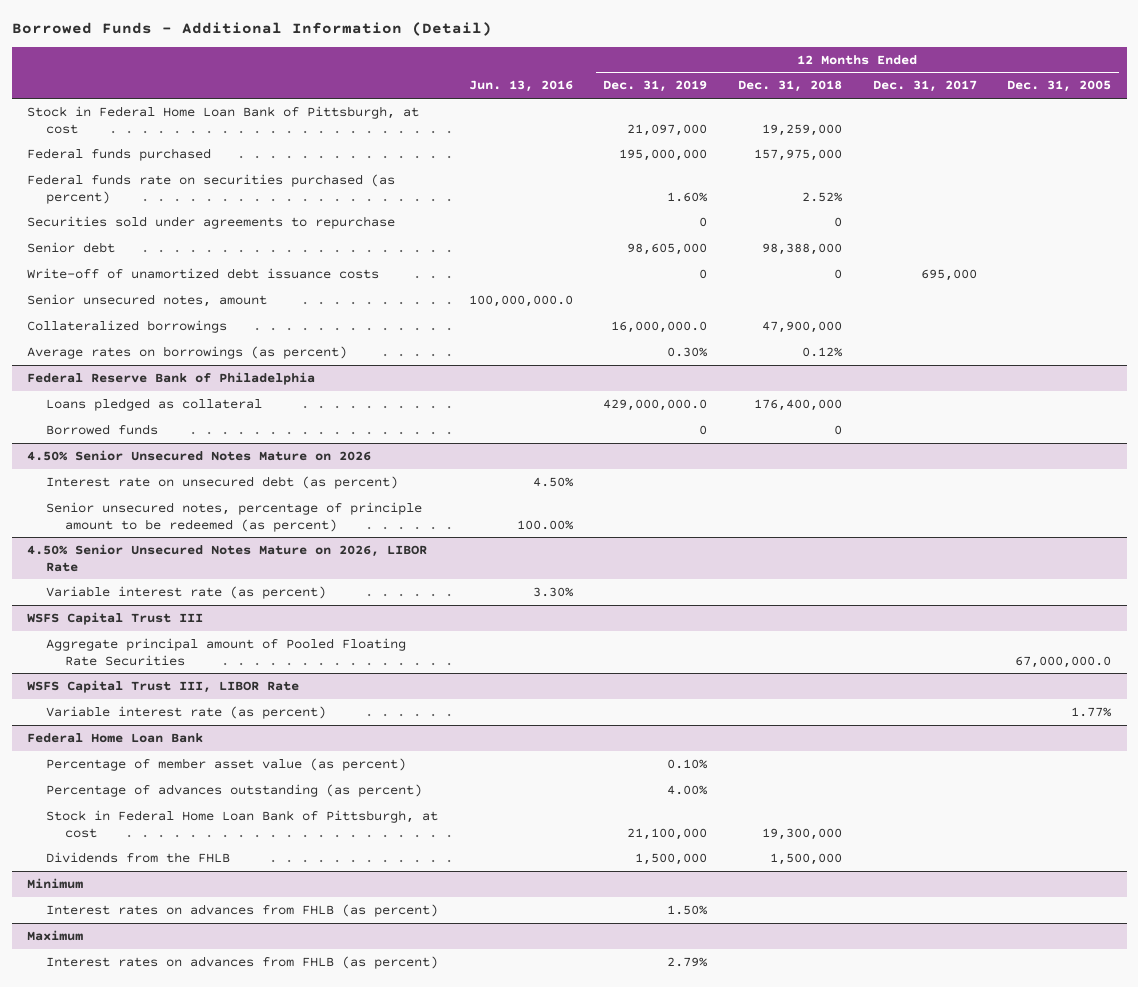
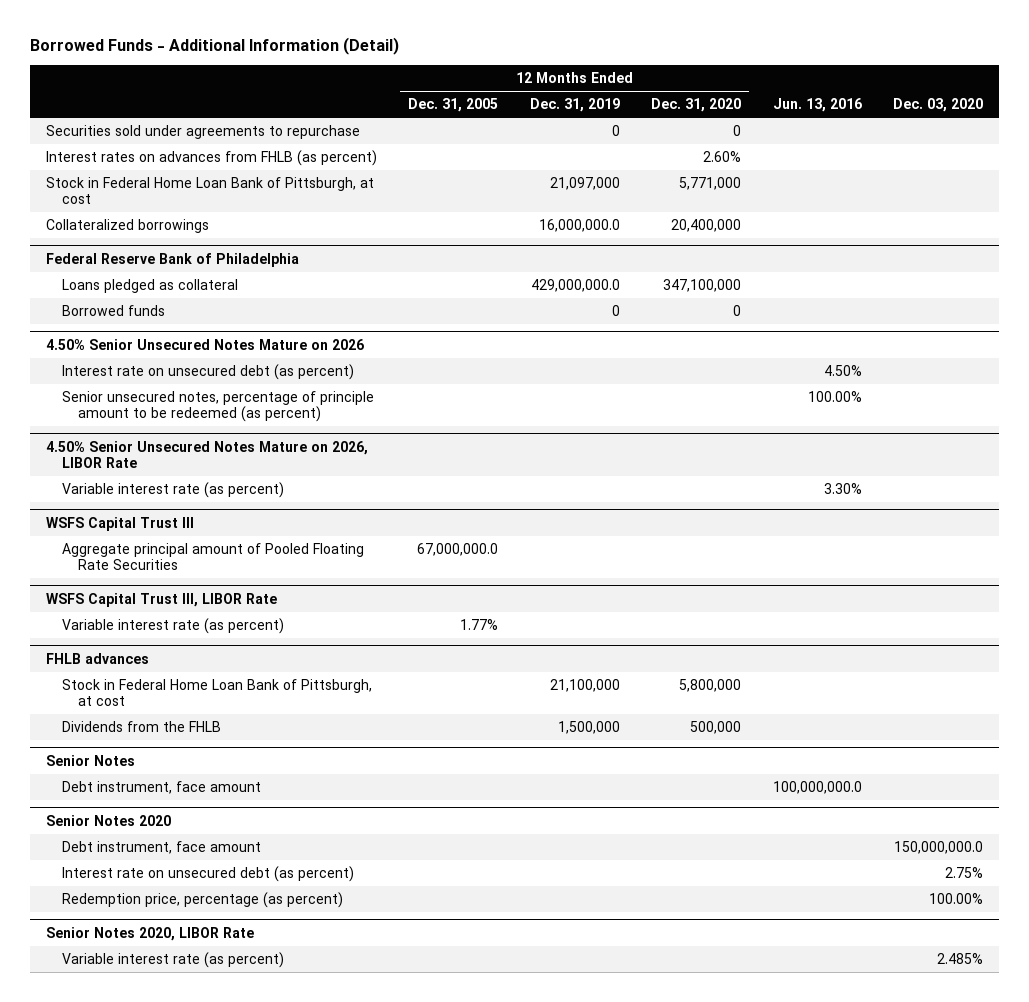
[737,80,842,93] Dec. 31, 2018 -> none
[872,80,977,93] Dec. 31, 2017 -> none
none -> [651,97,742,112] Dec. 31, 2020
none -> [893,97,984,112] Dec. 03, 2020
[27,147,212,161] Federal funds purchased -> none
[27,173,396,204] Federal funds rate on securities purchased (as percent) -> none
[27,241,116,253] Senior debt -> none
[27,267,380,279] Write-off of unamortized debt issuance costs -> none
[27,293,268,307] Senior unsecured notes, amount -> none
none -> [45,149,377,166] Interest rates on advances from FHLB (as percent)
[27,105,420,134] Stock in Federal Home Loan Bank of Pittsburgh, at cost -> [45,176,374,204] Stock in Federal Home Loan Bank of Pittsburgh, at cost
[27,345,348,359] Average rates on borrowings (as percent) -> none
[45,757,406,771] Percentage of member asset value (as percent) -> none
[45,783,422,797] Percentage of advances outstanding (as percent) -> none
[27,732,204,743] Federal Home Loan Bank -> [45,652,149,664] FHLB advances
[27,877,84,889] Minimum -> none
[45,903,438,917] Interest rates on advances from FHLB (as percent) -> none
[27,929,84,941] Maximum -> none
[45,955,438,969] Interest rates on advances from FHLB (as percent) -> none
none -> [45,754,135,766] Senior Notes
none -> [62,780,262,794] Debt instrument, face amount
none -> [45,814,171,826] Senior Notes 2020
none -> [62,840,262,854] Debt instrument, face amount
none -> [62,865,355,882] Interest rate on unsecured debt (as percent)
none -> [62,891,344,908] Redemption price, percentage (as percent)
none -> [45,926,254,941] Senior Notes 2020, LIBOR Rate
none -> [62,951,285,968] Variable interest rate (as percent)

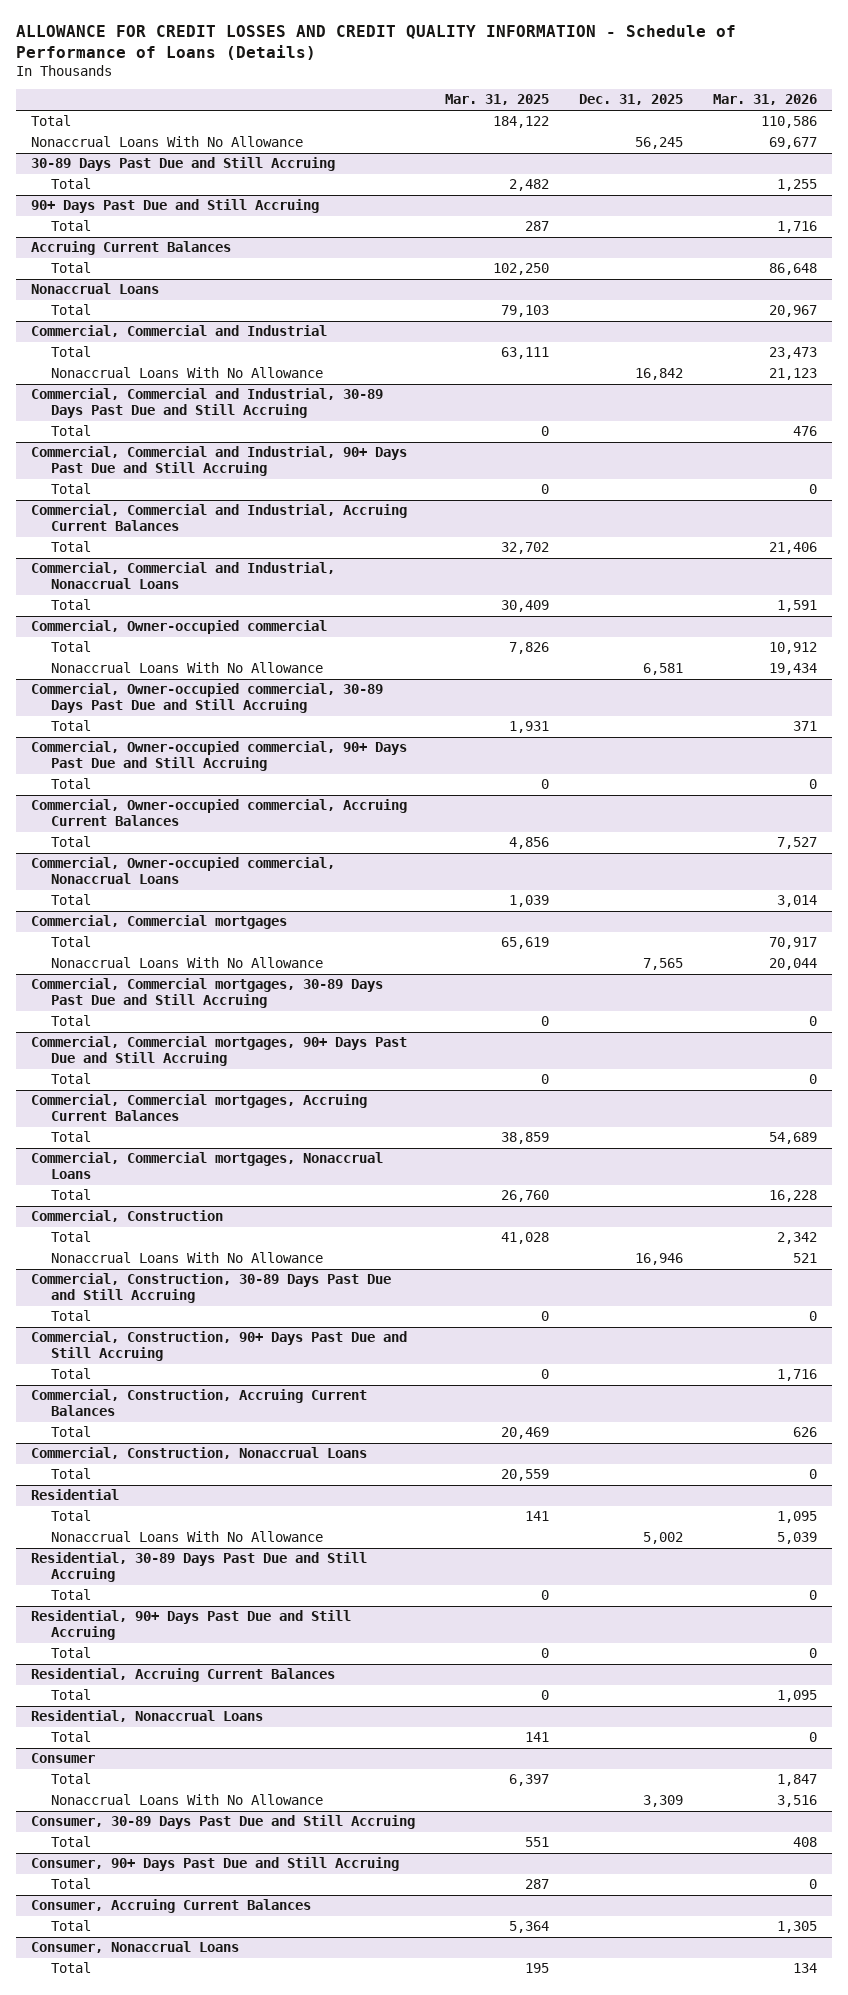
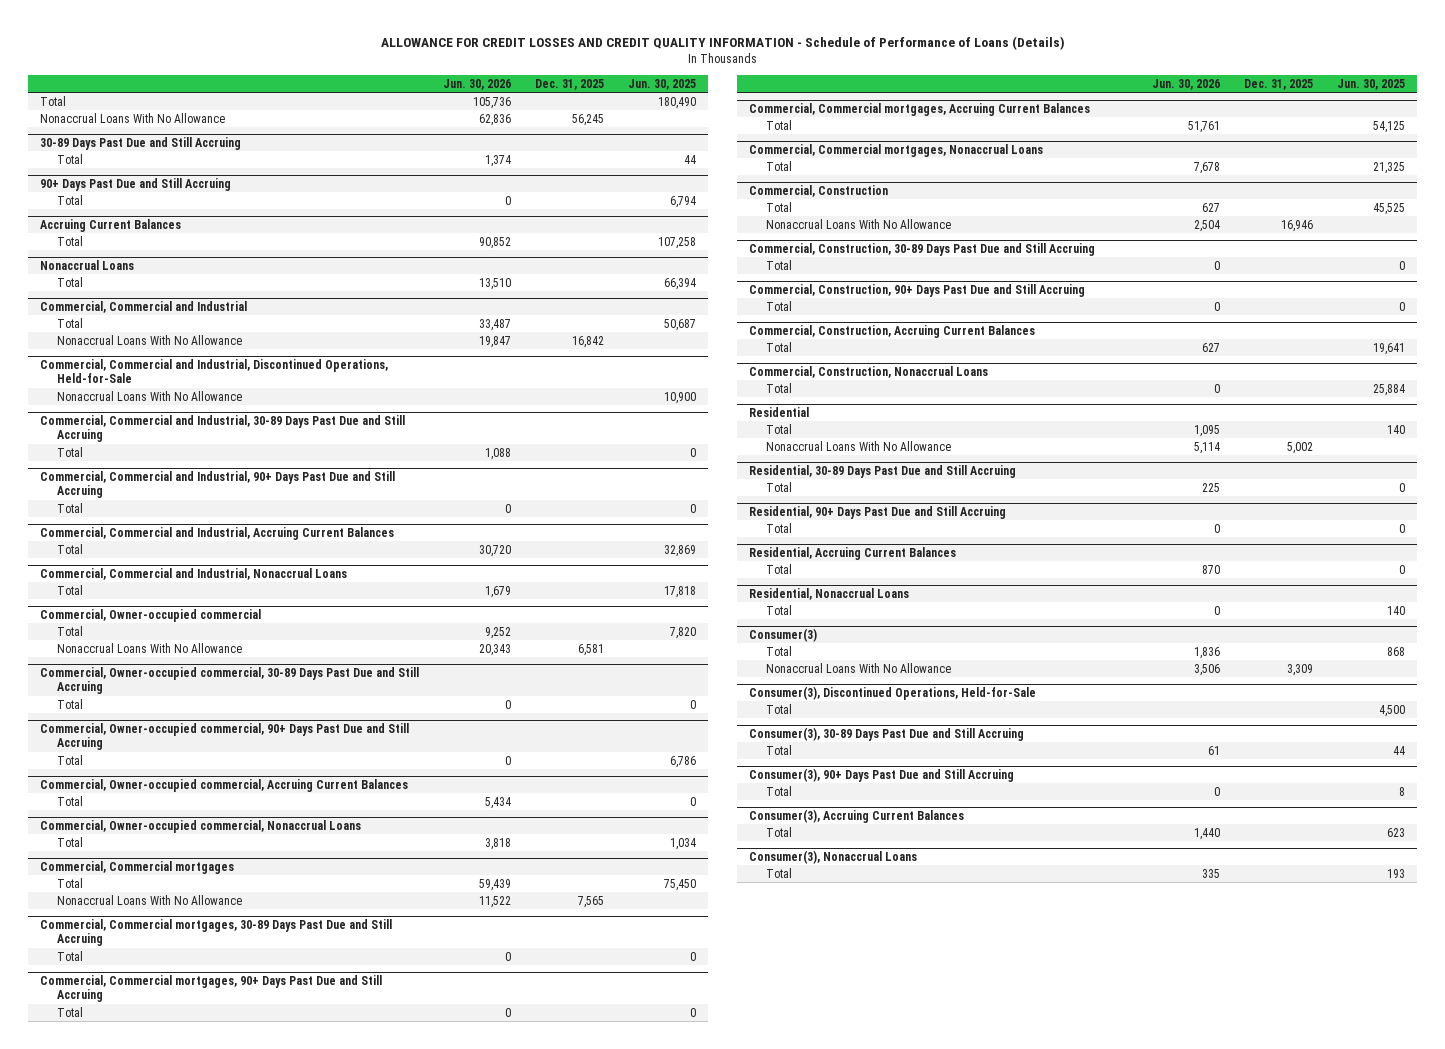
[445,94,550,106] Mar. 31, 2025 -> none
[712,94,817,106] Mar. 31, 2026 -> none
none -> [443,78,512,90] Jun. 30, 2026
none -> [627,78,696,90] Jun. 30, 2025
none -> [40,358,389,384] Commercial, Commercial and Industrial, Discontinued Operations, Held-for-Sale
none -> [56,390,242,401] Nonaccrual Loans With No Allowance
[31,1753,96,1764] Consumer -> [749,627,818,642] Consumer(3)
none -> [749,685,1037,700] Consumer(3), Discontinued Operations, Held-for-Sale
none -> [765,703,792,714] Total
[31,1815,416,1830] Consumer, 30-89 Days Past Due and Still Accruing -> [749,726,1025,741] Consumer(3), 30-89 Days Past Due and Still Accruing
[31,1857,400,1872] Consumer, 90+ Days Past Due and Still Accruing -> [749,767,1015,782] Consumer(3), 90+ Days Past Due and Still Accruing
[31,1899,312,1914] Consumer, Accruing Current Balances -> [749,808,965,823] Consumer(3), Accruing Current Balances
[31,1941,240,1954] Consumer, Nonaccrual Loans -> [749,849,918,864] Consumer(3), Nonaccrual Loans

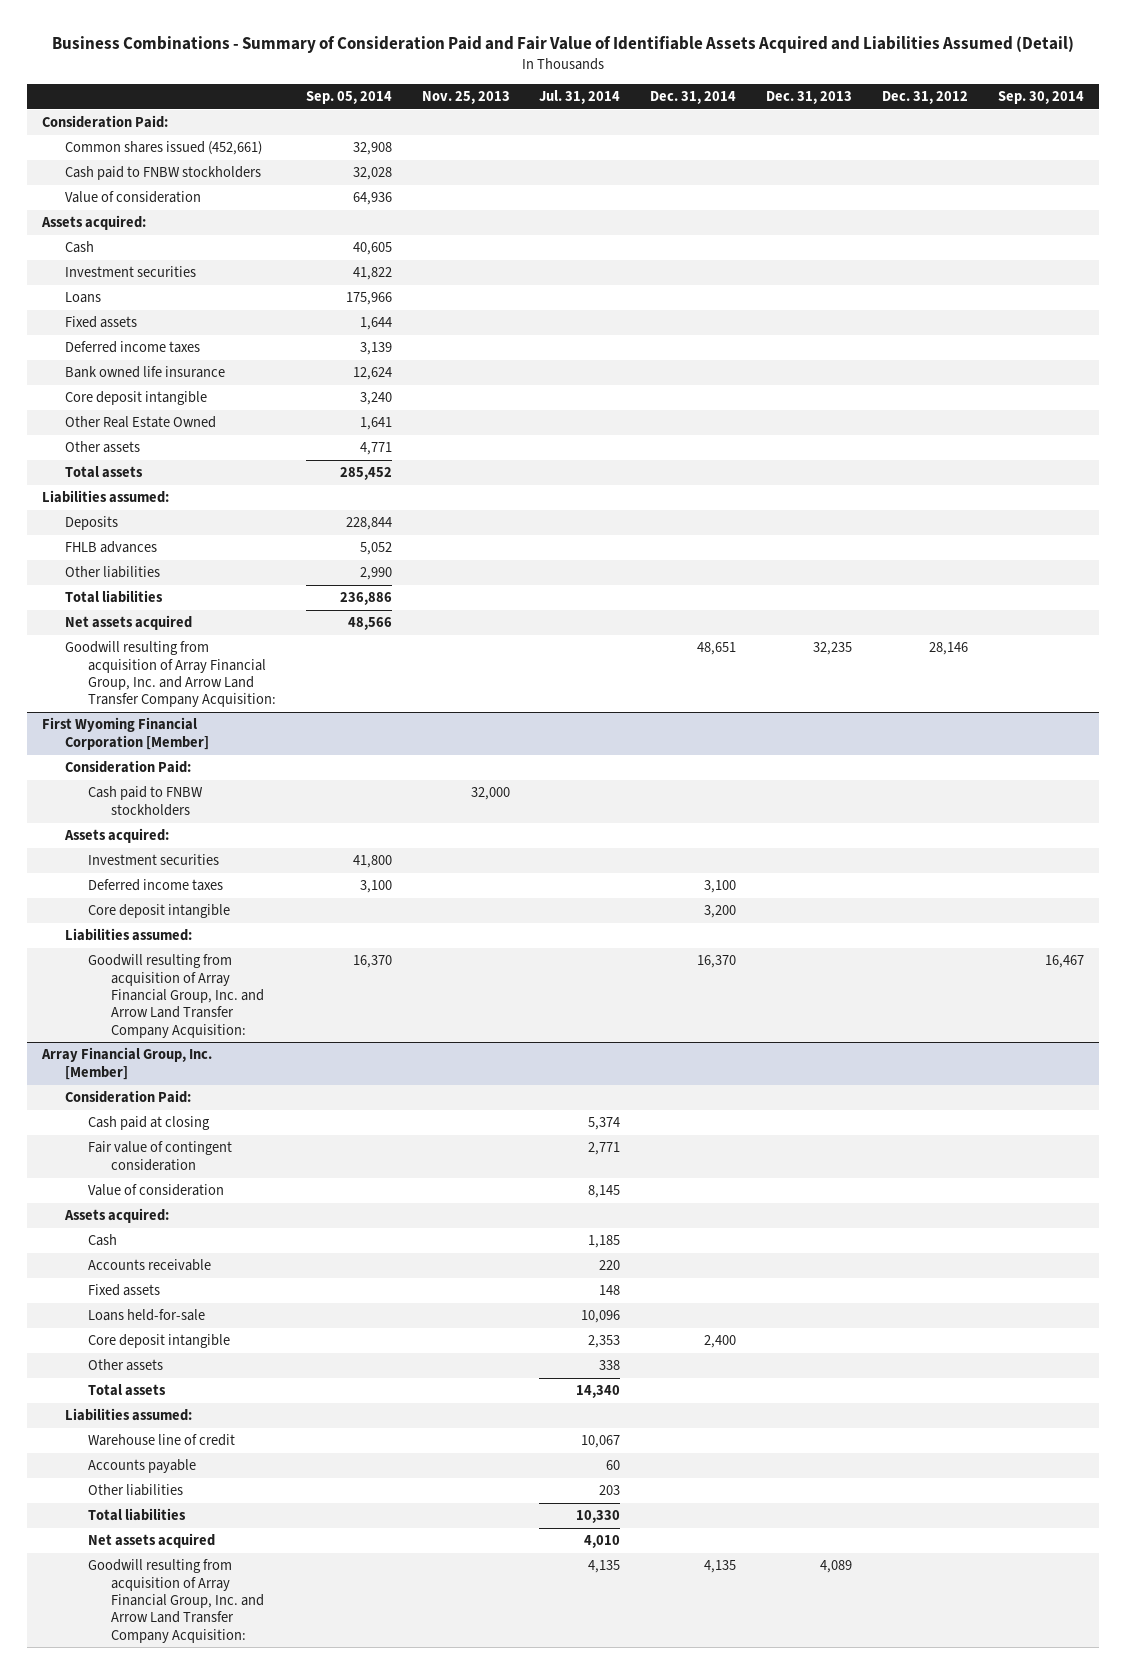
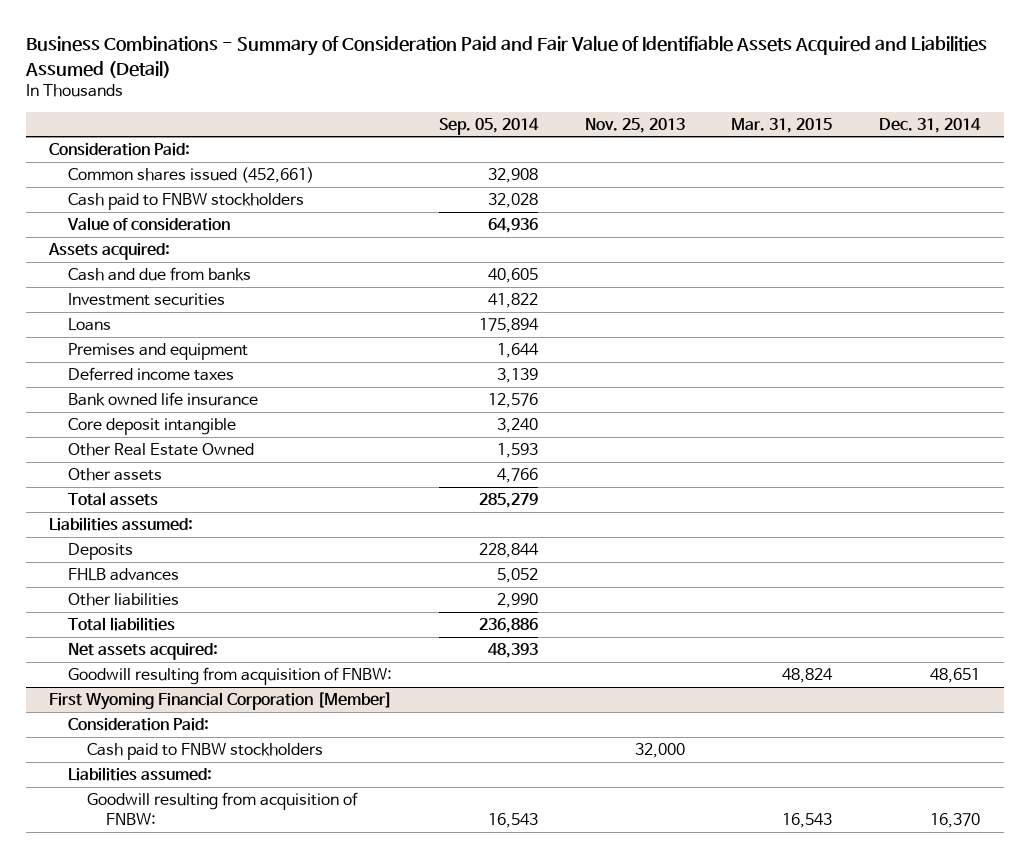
[539,90,621,105] Jul. 31, 2014 -> none
[766,91,853,105] Dec. 31, 2013 -> none
[882,91,969,105] Dec. 31, 2012 -> none
[998,91,1085,105] Sep. 30, 2014 -> none
none -> [731,117,833,133] Mar. 31, 2015
[64,241,94,254] Cash -> [68,267,252,282] Cash and due from banks
[345,292,392,306] 175,966 -> [478,318,539,334] 175,894
[64,316,137,329] Fixed assets -> [68,343,249,361] Premises and equipment
[352,367,392,381] 12,624 -> [487,393,538,409] 12,576
[359,417,392,431] 1,641 -> [496,443,538,459] 1,593
[359,442,392,456] 4,771 -> [496,468,538,484] 4,766
[339,467,392,481] 285,452 -> [478,493,538,509] 285,279
[64,615,192,631] Net assets acquired -> [68,643,219,661] Net assets acquired:
[347,617,392,631] 48,566 -> [487,643,538,659] 48,393
[64,641,276,708] Goodwill resulting from acquisition of Array Financial Group, Inc. and Arrow Land Transfer Company Acquisition: -> [68,667,393,686] Goodwill resulting from acquisition of FNBW:
[63,828,169,844] Assets acquired: -> none
[87,854,219,866] Investment securities -> none
[87,879,223,892] Deferred income taxes -> none
[87,904,230,919] Core deposit intangible -> none
[40,1047,212,1080] Array Financial Group, Inc. [Member] -> none
[64,1090,191,1104] Consideration Paid: -> none
[87,1116,210,1131] Cash paid at closing -> none
[87,1141,232,1171] Fair value of contingent consideration -> none
[87,1184,224,1197] Value of consideration -> none
[63,1208,169,1224] Assets acquired: -> none
[87,1234,117,1247] Cash -> none
[87,1259,211,1272] Accounts receivable -> none
[87,1284,160,1297] Fixed assets -> none
[87,1309,205,1322] Loans held-for-sale -> none
[87,1334,230,1349] Core deposit intangible -> none
[87,1359,163,1372] Other assets -> none
[87,1384,166,1397] Total assets -> none
[64,1408,192,1422] Liabilities assumed: -> none
[87,1434,235,1447] Warehouse line of credit -> none
[87,1459,196,1474] Accounts payable -> none
[87,1484,183,1497] Other liabilities -> none
[87,1508,186,1522] Total liabilities -> none
[87,1533,215,1549] Net assets acquired -> none
[87,1559,264,1643] Goodwill resulting from acquisition of Array Financial Group, Inc. and Arrow Land Transfer Company Acquisition: -> none
[87,954,264,1038] Goodwill resulting from acquisition of Array Financial Group, Inc. and Arrow Land Transfer Company Acquisition: -> [87,792,359,825] Goodwill resulting from acquisition of FNBW:
[352,955,392,969] 16,370 -> [487,812,538,828] 16,543

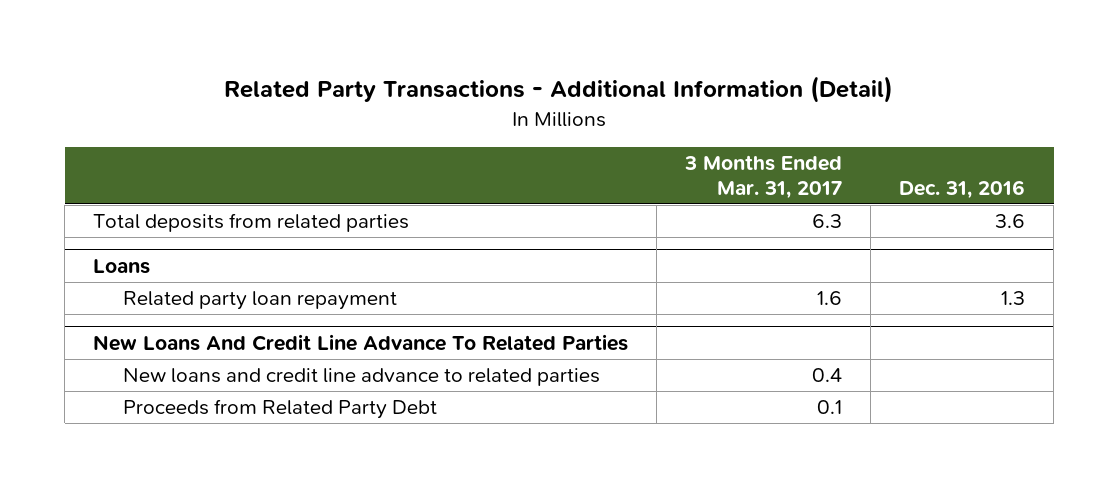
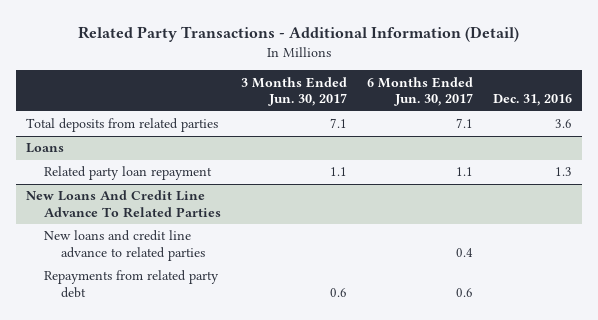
[684,154,843,199] 3 Months Ended Mar. 31, 2017 -> none
none -> [240,76,347,107] 3 Months Ended Jun. 30, 2017
none -> [366,76,473,107] 6 Months Ended Jun. 30, 2017
[122,399,437,420] Proceeds from Related Party Debt -> [43,270,219,298] Repayments from related party debt

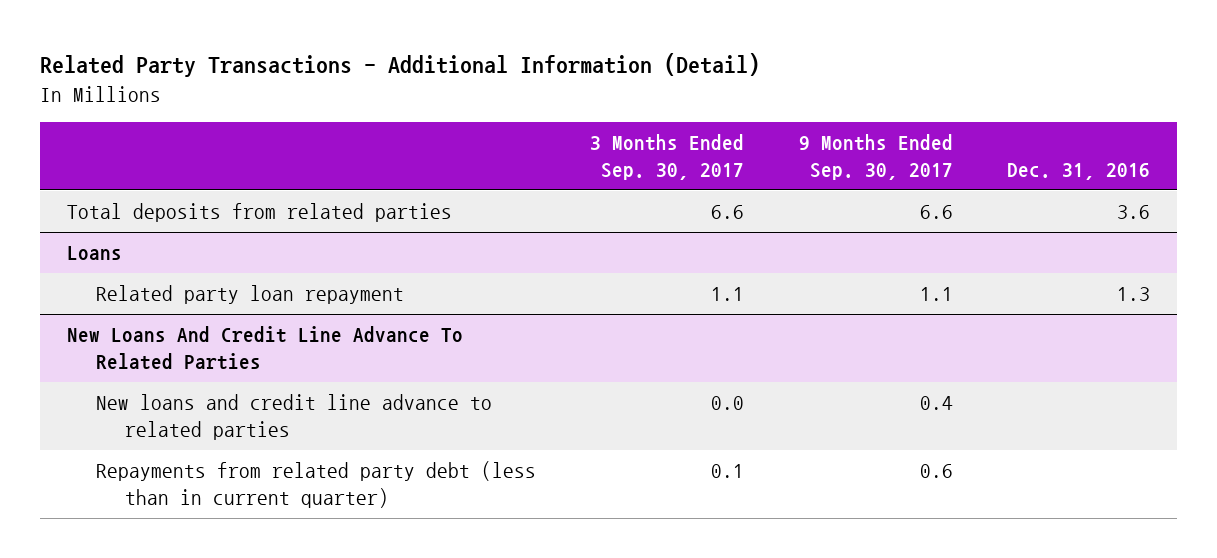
[240,76,347,107] 3 Months Ended Jun. 30, 2017 -> none
[366,76,473,107] 6 Months Ended Jun. 30, 2017 -> none
none -> [590,133,745,181] 3 Months Ended Sep. 30, 2017
none -> [798,133,953,181] 9 Months Ended Sep. 30, 2017
[43,270,219,298] Repayments from related party debt -> [95,461,536,509] Repayments from related party debt (less than in current quarter)

